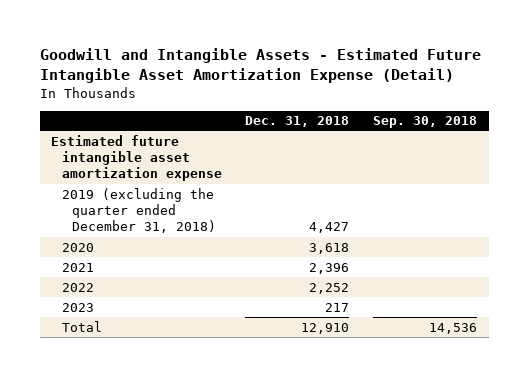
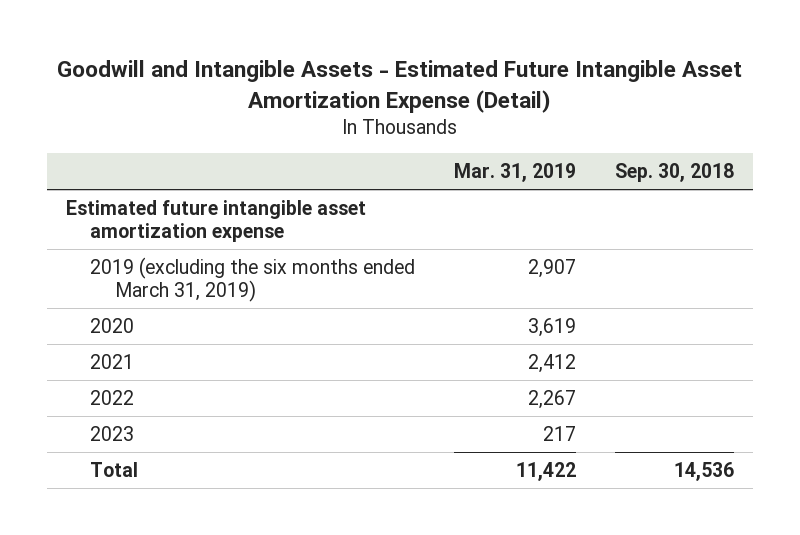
[245,116,350,128] Dec. 31, 2018 -> none
none -> [454,163,577,183] Mar. 31, 2019
[61,187,216,234] 2019 (excluding the quarter ended December 31, 2018) -> [90,256,416,303] 2019 (excluding the six months ended March 31, 2019)

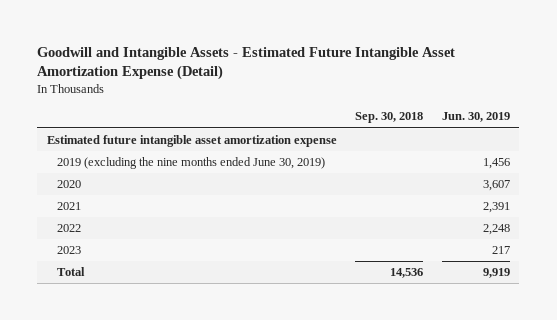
[454,163,577,183] Mar. 31, 2019 -> none
none -> [441,112,510,123] Jun. 30, 2019
[90,256,416,303] 2019 (excluding the six months ended March 31, 2019) -> [57,157,326,170] 2019 (excluding the nine months ended June 30, 2019)

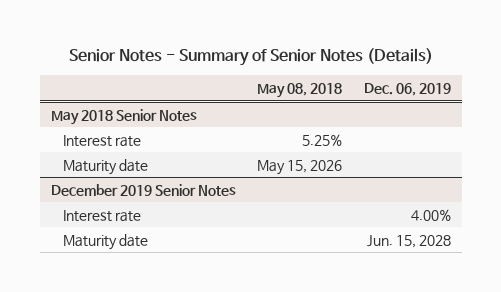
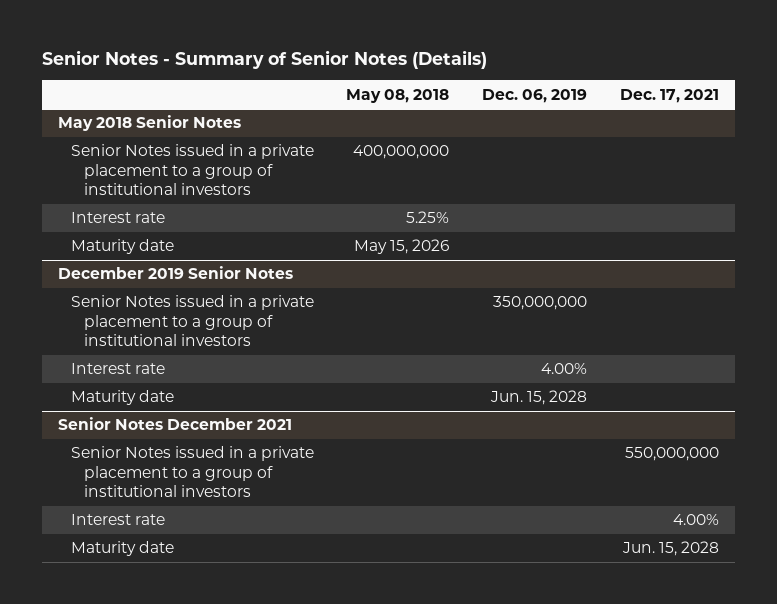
none -> [619,88,719,103] Dec. 17, 2021
none -> [70,144,314,196] Senior Notes issued in a private placement to a group of institutional investors
none -> [70,295,314,347] Senior Notes issued in a private placement to a group of institutional investors
none -> [57,417,292,431] Senior Notes December 2021
none -> [70,446,314,498] Senior Notes issued in a private placement to a group of institutional investors
none -> [70,514,165,526] Interest rate
none -> [70,541,174,557] Maturity date

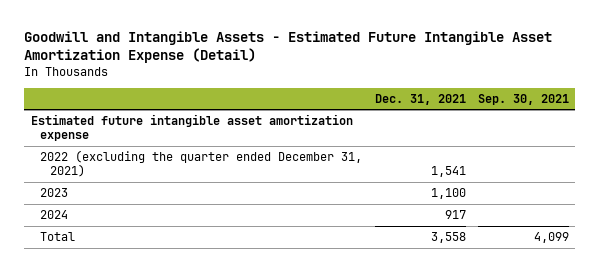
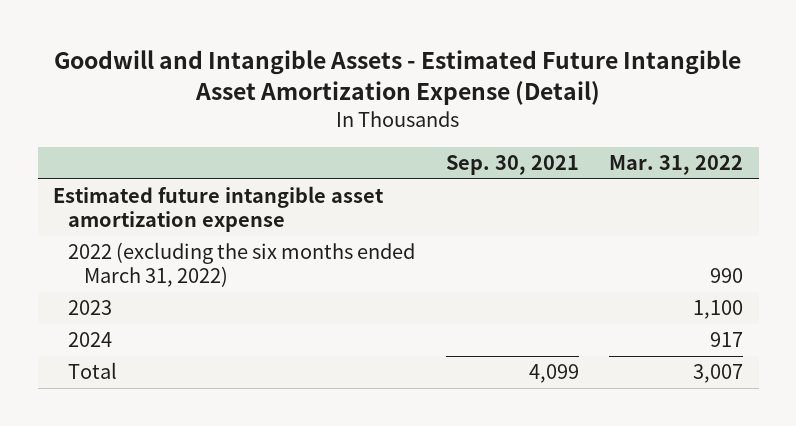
[374,93,466,105] Dec. 31, 2021 -> none
none -> [609,155,744,176] Mar. 31, 2022
[40,150,363,178] 2022 (excluding the quarter ended December 31, 2021) -> [68,242,416,288] 2022 (excluding the six months ended March 31, 2022)

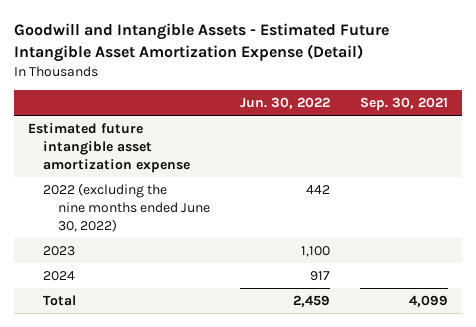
[609,155,744,176] Mar. 31, 2022 -> none
none -> [239,97,330,110] Jun. 30, 2022
[68,242,416,288] 2022 (excluding the six months ended March 31, 2022) -> [43,183,210,232] 2022 (excluding the nine months ended June 30, 2022)

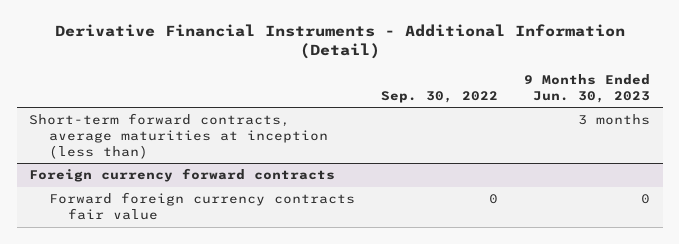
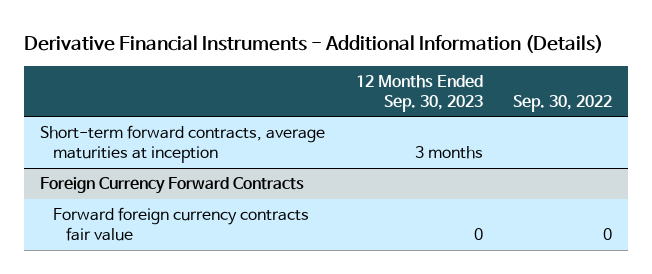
[54,23,625,60] Derivative Financial Instruments - Additional Information (Detail) -> [24,34,604,53] Derivative Financial Instruments - Additional Information (Details)
[523,74,650,103] 9 Months Ended Jun. 30, 2023 -> none
none -> [355,74,483,113] 12 Months Ended Sep. 30, 2023
[29,113,328,159] Short-term forward contracts, average maturities at inception (less than) -> [39,125,325,164] Short-term forward contracts, average maturities at inception
[29,168,336,183] Foreign currency forward contracts -> [39,177,304,195] Foreign Currency Forward Contracts

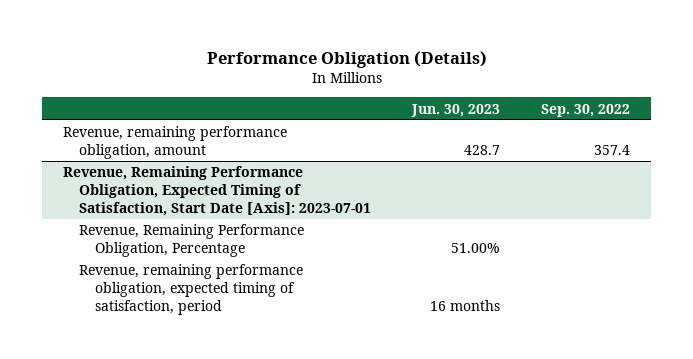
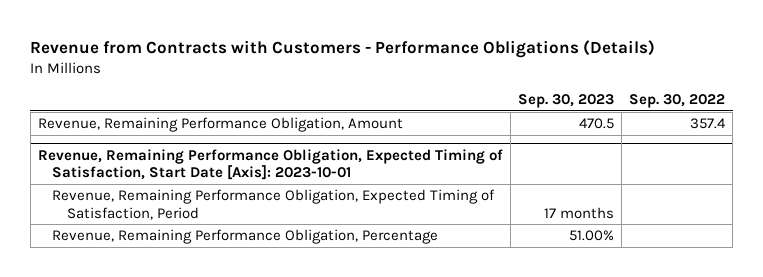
[206,51,487,69] Performance Obligation (Details) -> [30,40,656,59] Revenue from Contracts with Customers - Performance Obligations (Details)
[411,103,501,117] Jun. 30, 2023 -> none
none -> [517,93,614,108] Sep. 30, 2023
[62,166,371,217] Revenue, Remaining Performance Obligation, Expected Timing of Satisfaction, Start Date [Axis]: 2023-07-01 -> none
[78,224,304,258] Revenue, Remaining Performance Obligation, Percentage -> none
[78,264,303,316] Revenue, remaining performance obligation, expected timing of satisfaction, period -> none
[62,126,287,160] Revenue, remaining performance obligation, amount -> [37,116,403,132] Revenue, Remaining Performance Obligation, Amount
none -> [37,148,503,181] Revenue, Remaining Performance Obligation, Expected Timing of Satisfaction, Start Date [Axis]: 2023-10-01
none -> [52,188,496,220] Revenue, Remaining Performance Obligation, Expected Timing of Satisfaction, Period
none -> [52,228,439,244] Revenue, Remaining Performance Obligation, Percentage

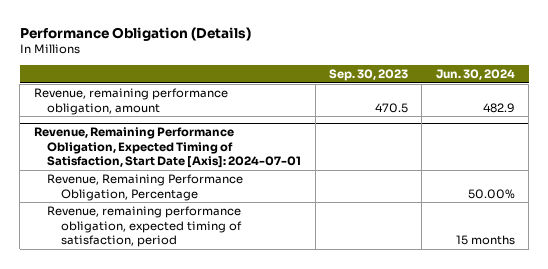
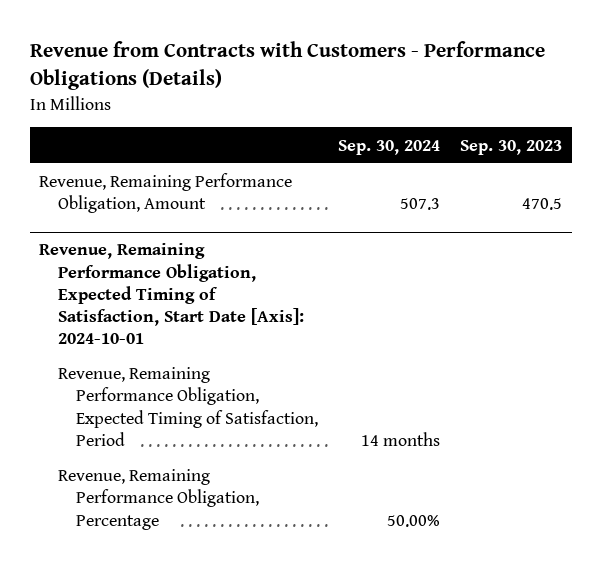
[19,26,251,41] Performance Obligation (Details) -> [29,41,545,91] Revenue from Contracts with Customers - Performance Obligations (Details)
[435,69,515,81] Jun. 30, 2024 -> none
none -> [337,139,440,155] Sep. 30, 2024
[33,127,302,169] Revenue, Remaining Performance Obligation, Expected Timing of Satisfaction, Start Date [Axis]: 2024-07-01 -> none
[47,174,244,201] Revenue, Remaining Performance Obligation, Percentage -> none
[47,206,242,248] Revenue, remaining performance obligation, expected timing of satisfaction, period -> none
[33,88,228,115] Revenue, remaining performance obligation, amount -> [39,173,293,214] Revenue, Remaining Performance Obligation, Amount
none -> [39,243,304,345] Revenue, Remaining Performance Obligation, Expected Timing of Satisfaction, Start Date [Axis]: 2024-10-01
none -> [57,367,319,446] Revenue, Remaining Performance Obligation, Expected Timing of Satisfaction, Period
none -> [57,469,260,530] Revenue, Remaining Performance Obligation, Percentage

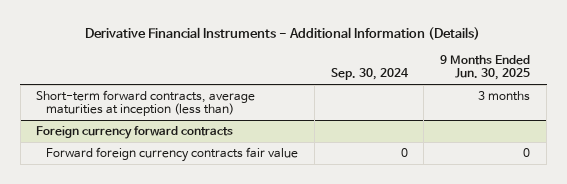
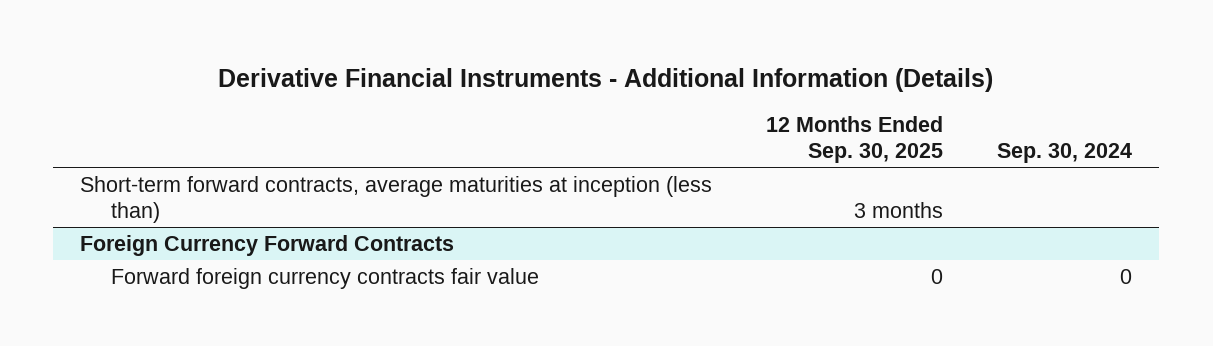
[440,54,531,81] 9 Months Ended Jun. 30, 2025 -> none
none -> [766,116,944,164] 12 Months Ended Sep. 30, 2025
[36,125,234,139] Foreign currency forward contracts -> [80,235,455,257] Foreign Currency Forward Contracts

